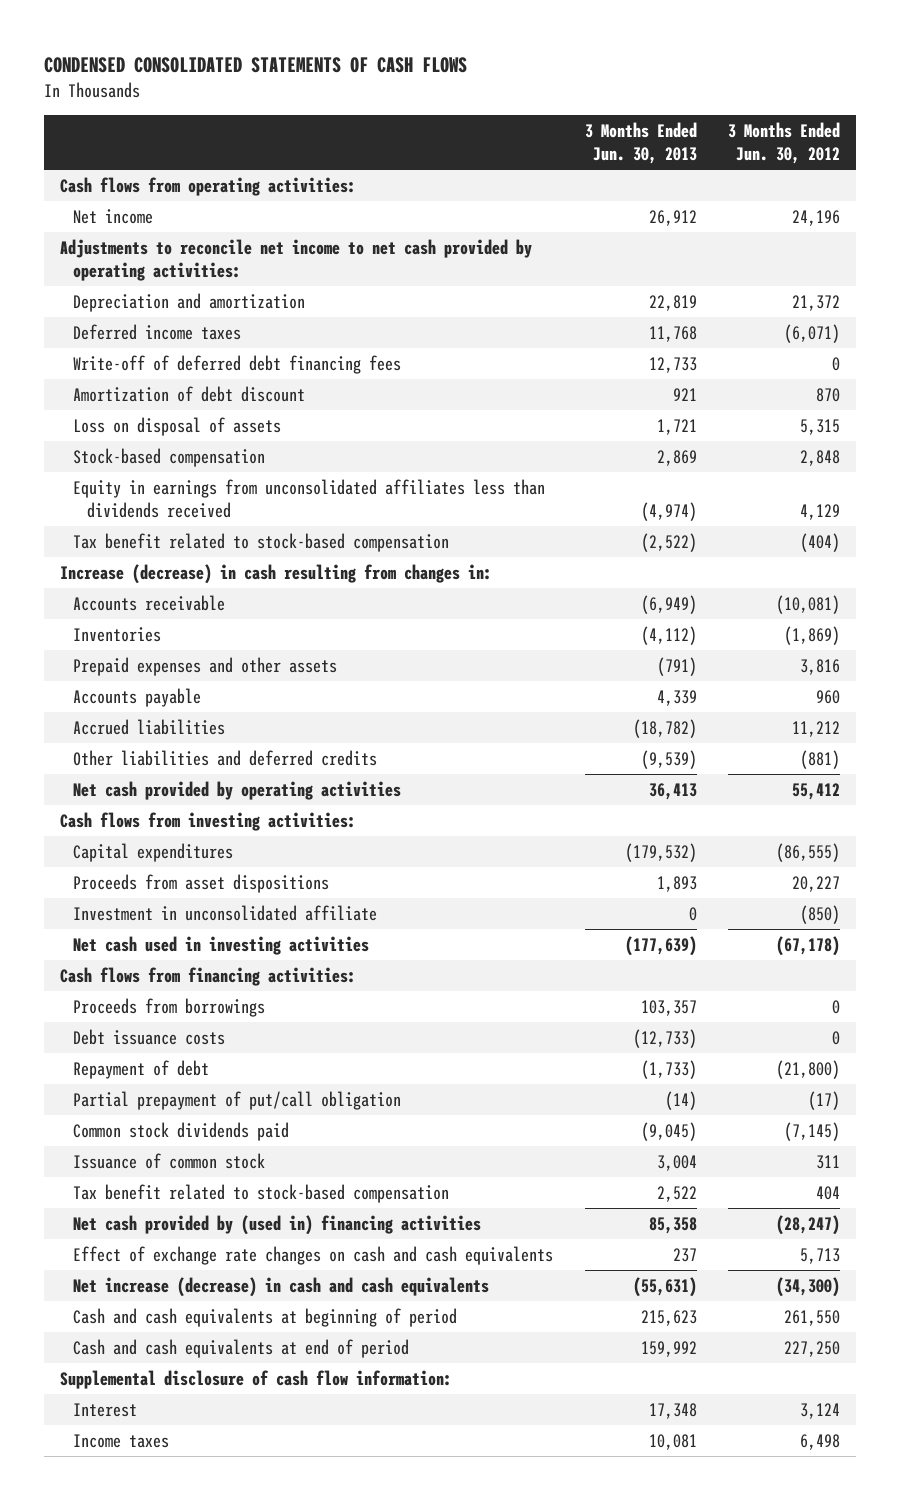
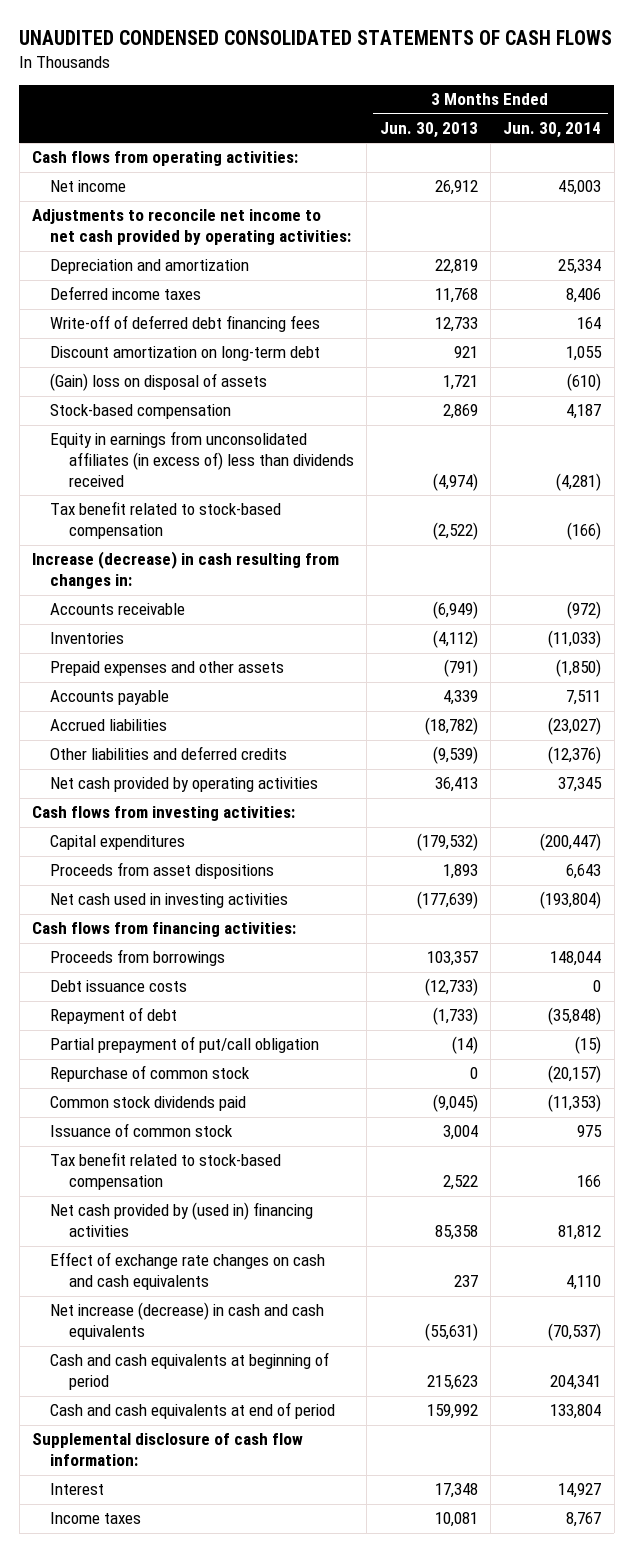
[44,57,468,74] CONDENSED CONSOLIDATED STATEMENTS OF CASH FLOWS -> [19,30,613,46] UNAUDITED CONDENSED CONSOLIDATED STATEMENTS OF CASH FLOWS
[728,122,841,165] 3 Months Ended Jun. 30, 2012 -> none
none -> [503,122,602,139] Jun. 30, 2014
[73,385,306,402] Amortization of debt discount -> [50,346,321,362] Discount amortization on long-term debt
[73,416,282,436] Loss on disposal of assets -> [50,373,268,392] (Gain) loss on disposal of assets
[73,478,546,519] Equity in earnings from unconsolidated affiliates less than dividends received -> [50,431,354,487] Equity in earnings from unconsolidated affiliates (in excess of) less than dividends received
[73,904,378,921] Investment in unconsolidated affiliate -> none
none -> [50,1065,251,1083] Repurchase of common stock

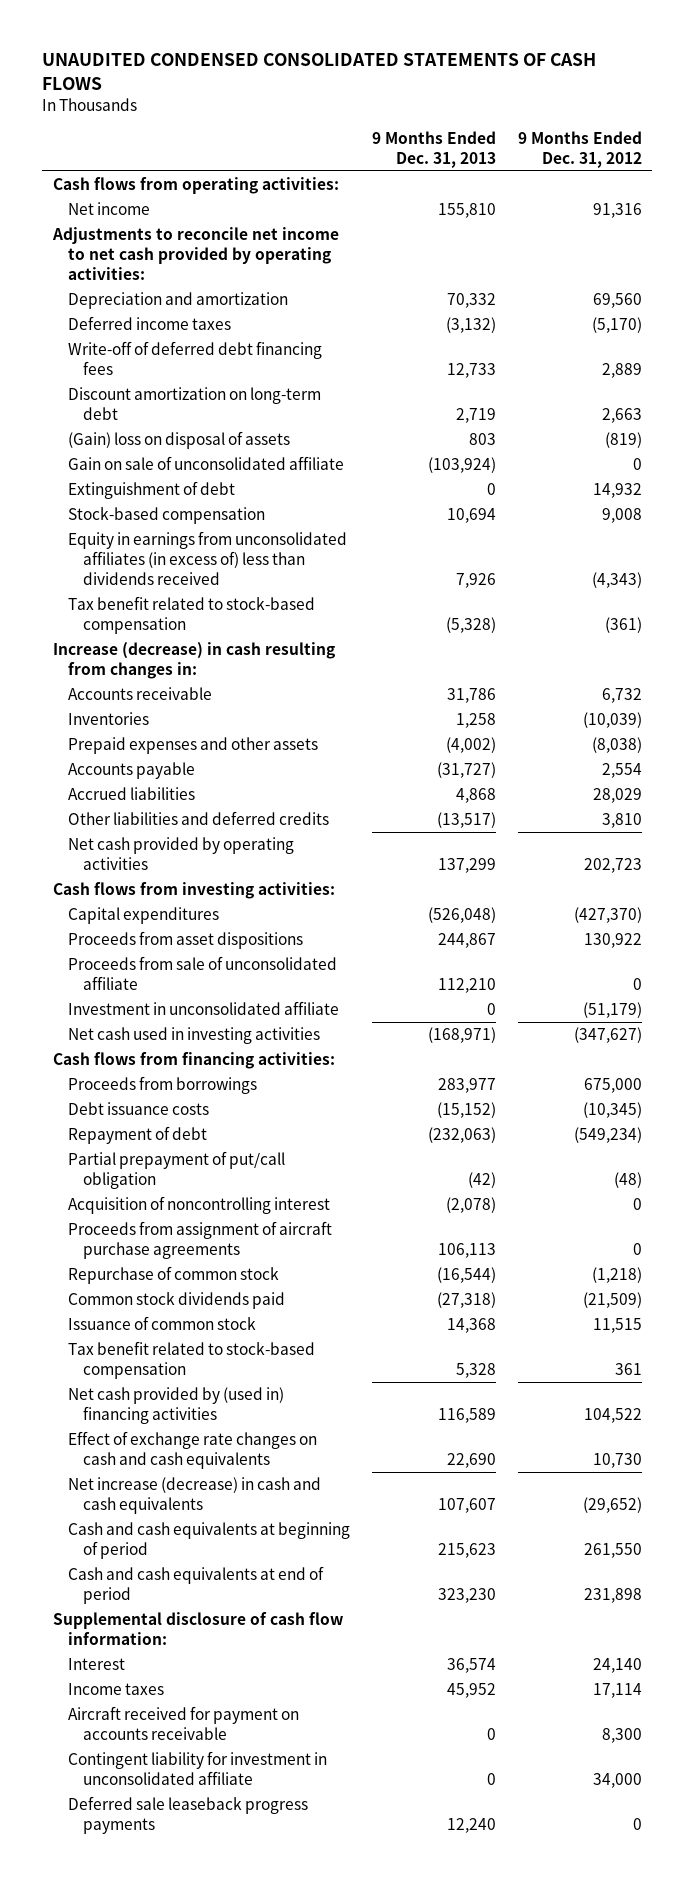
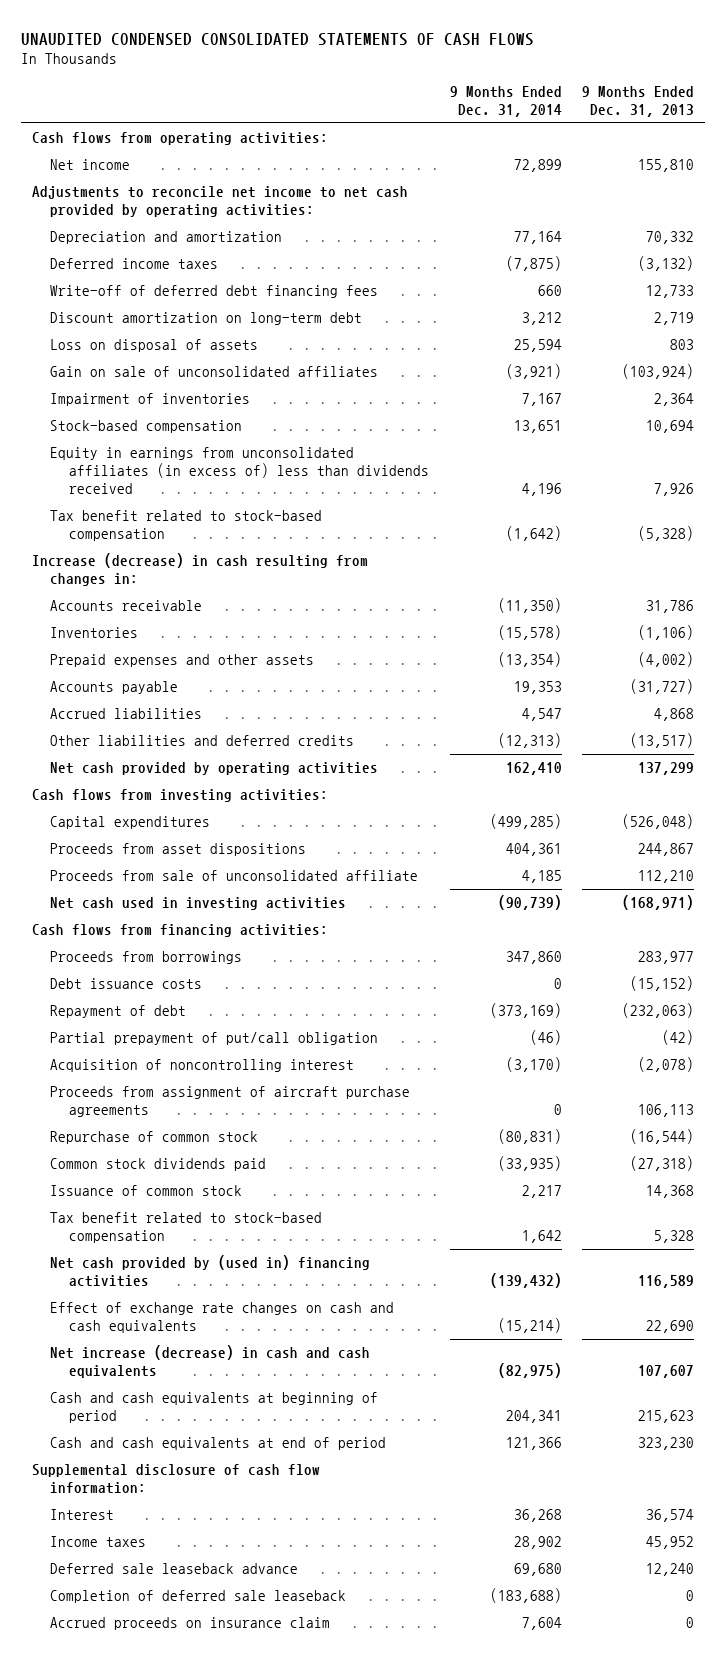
[517,131,642,168] 9 Months Ended Dec. 31, 2012 -> none
none -> [449,86,562,117] 9 Months Ended Dec. 31, 2014
[68,481,236,500] Extinguishment of debt -> none
[68,431,291,450] (Gain) loss on disposal of assets -> [50,339,259,353] Loss on disposal of assets
[68,456,345,471] Gain on sale of unconsolidated affiliate -> [50,366,379,378] Gain on sale of unconsolidated affiliates
none -> [50,393,251,407] Impairment of inventories
[455,713,496,729] 1,258 -> [638,625,695,641] (1,106)
[68,1001,340,1016] Investment in unconsolidated affiliate -> none
[68,1706,300,1740] Aircraft received for payment on accounts receivable -> none
[68,1751,328,1785] Contingent liability for investment in unconsolidated affiliate -> none
[68,1796,309,1834] Deferred sale leaseback progress payments -> [50,1563,299,1575] Deferred sale leaseback advance
none -> [50,1590,347,1604] Completion of deferred sale leaseback
none -> [50,1617,331,1631] Accrued proceeds on insurance claim

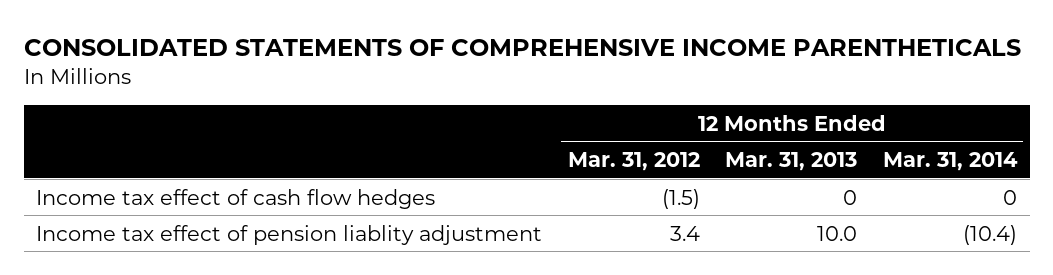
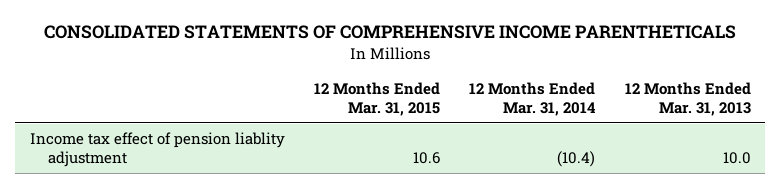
[567,152,700,172] Mar. 31, 2012 -> none
none -> [313,82,440,117] 12 Months Ended Mar. 31, 2015
[36,188,436,209] Income tax effect of cash flow hedges -> none

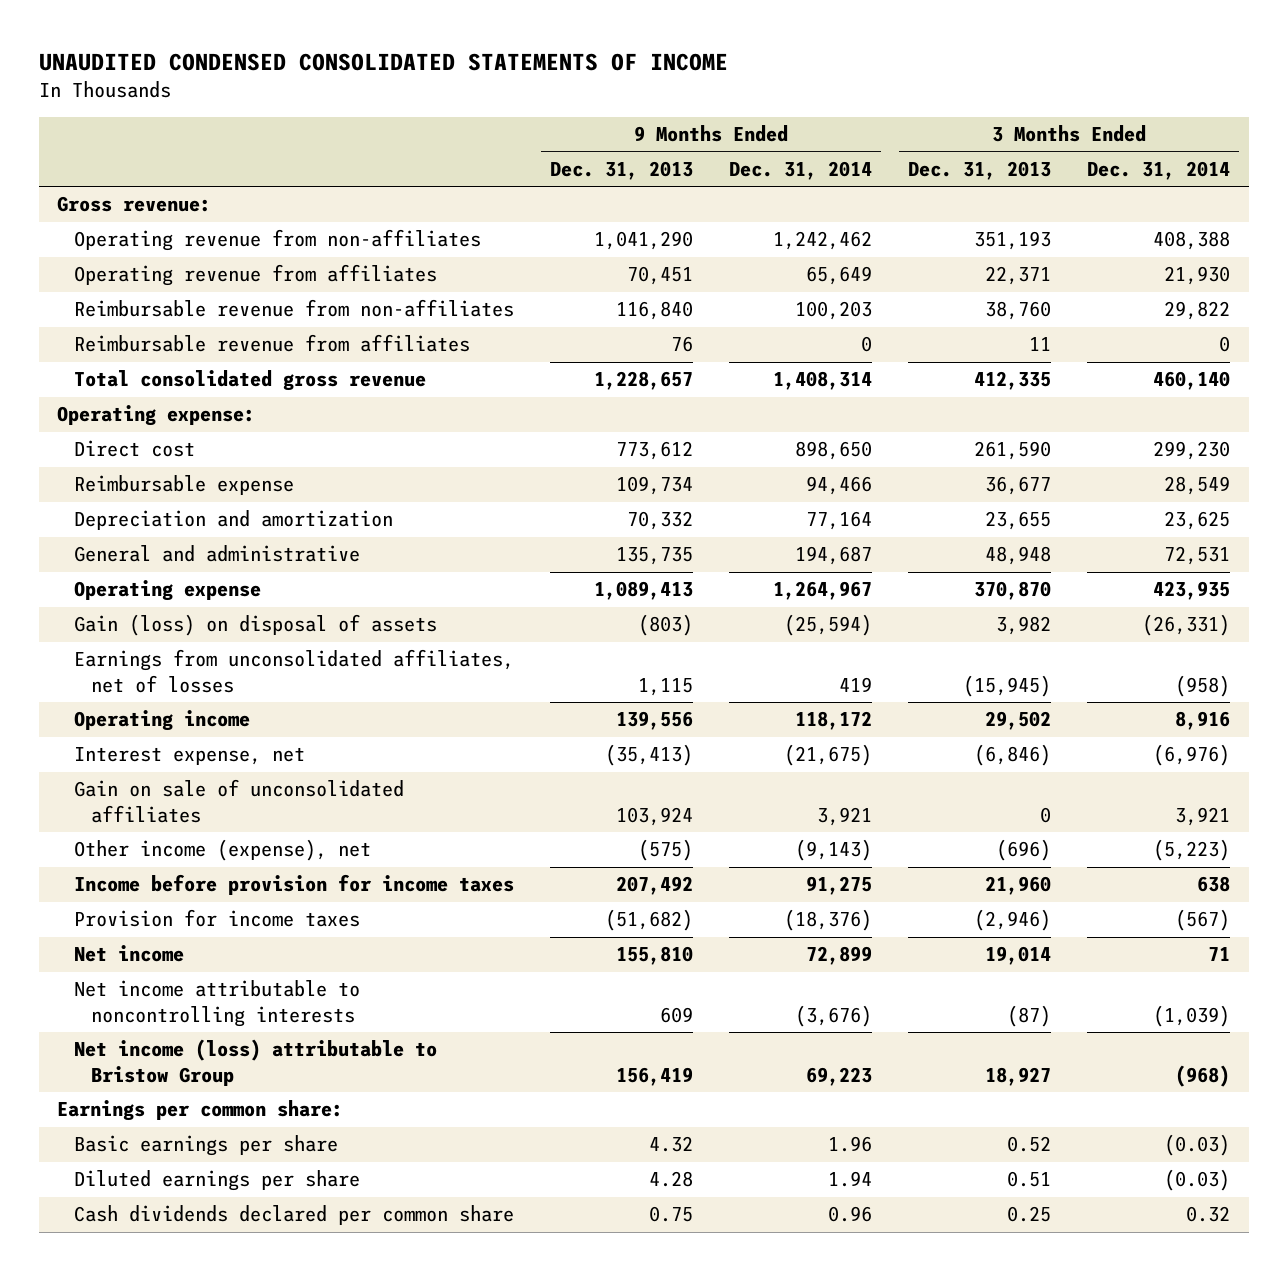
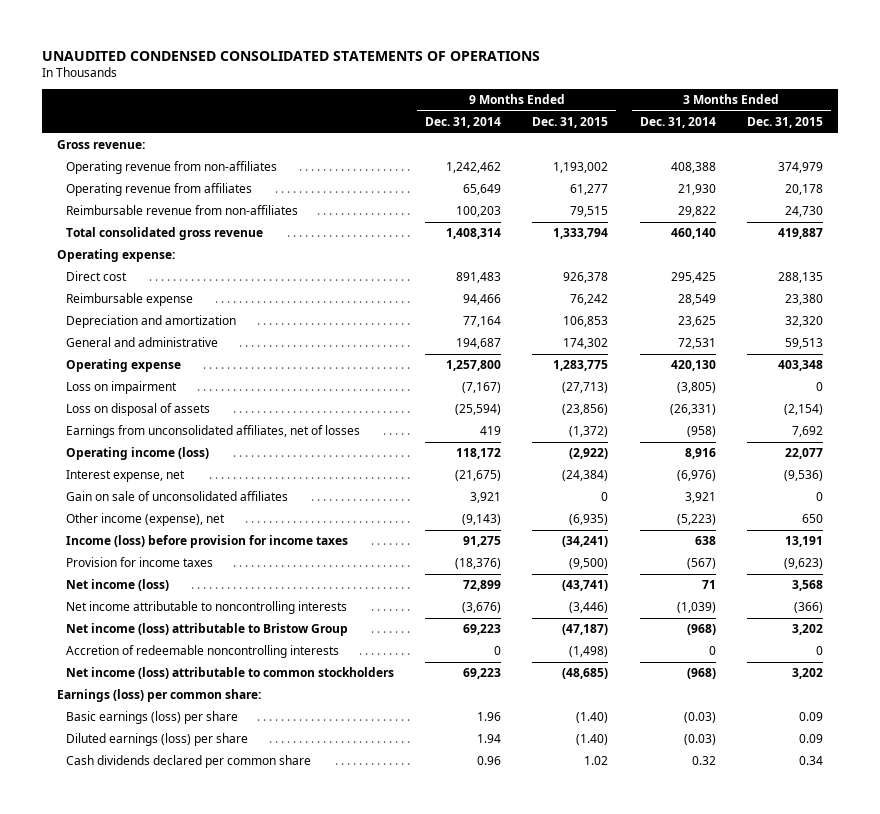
[39,53,729,72] UNAUDITED CONDENSED CONSOLIDATED STATEMENTS OF INCOME -> [41,50,540,61] UNAUDITED CONDENSED CONSOLIDATED STATEMENTS OF OPERATIONS
[550,161,694,181] Dec. 31, 2013 -> none
[908,161,1052,181] Dec. 31, 2013 -> none
none -> [532,117,609,129] Dec. 31, 2015
none -> [746,117,823,129] Dec. 31, 2015
[74,334,471,353] Reimbursable revenue from affiliates -> none
[795,441,873,461] 898,650 -> [456,272,502,284] 891,483
[1153,441,1231,461] 299,230 -> [670,272,716,284] 295,425
[773,581,873,601] 1,264,967 -> [446,360,502,372] 1,257,800
[1153,581,1231,601] 423,935 -> [670,360,716,372] 420,130
none -> [66,381,178,395] Loss on impairment
[74,614,438,637] Gain (loss) on disposal of assets -> [66,403,211,417] Loss on disposal of assets
[74,710,251,732] Operating income -> [66,447,210,461] Operating income (loss)
[74,874,515,896] Income before provision for income taxes -> [66,535,349,549] Income (loss) before provision for income taxes
[74,945,185,963] Net income -> [66,579,170,592] Net income (loss)
none -> [66,645,340,659] Accretion of redeemable noncontrolling interests
none -> [66,667,395,680] Net income (loss) attributable to common stockholders
[57,1100,344,1122] Earnings per common share: -> [57,689,262,703] Earnings (loss) per common share:
[74,1135,339,1157] Basic earnings per share -> [66,711,239,725] Basic earnings (loss) per share
[74,1170,361,1192] Diluted earnings per share -> [66,733,249,747] Diluted earnings (loss) per share

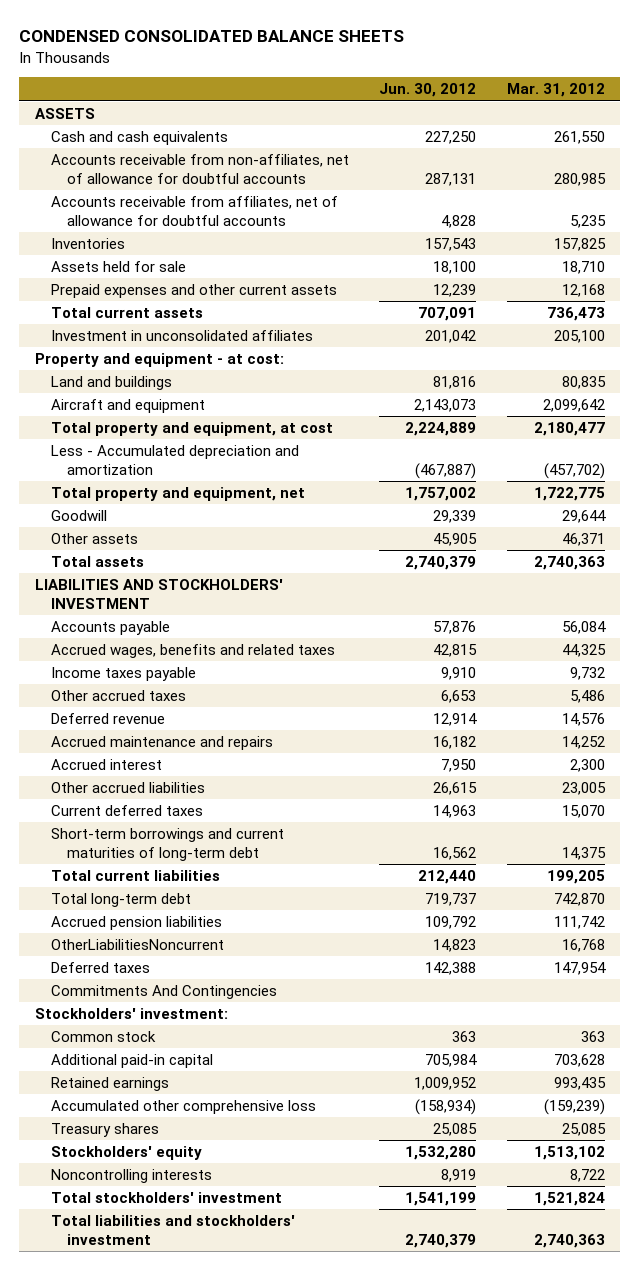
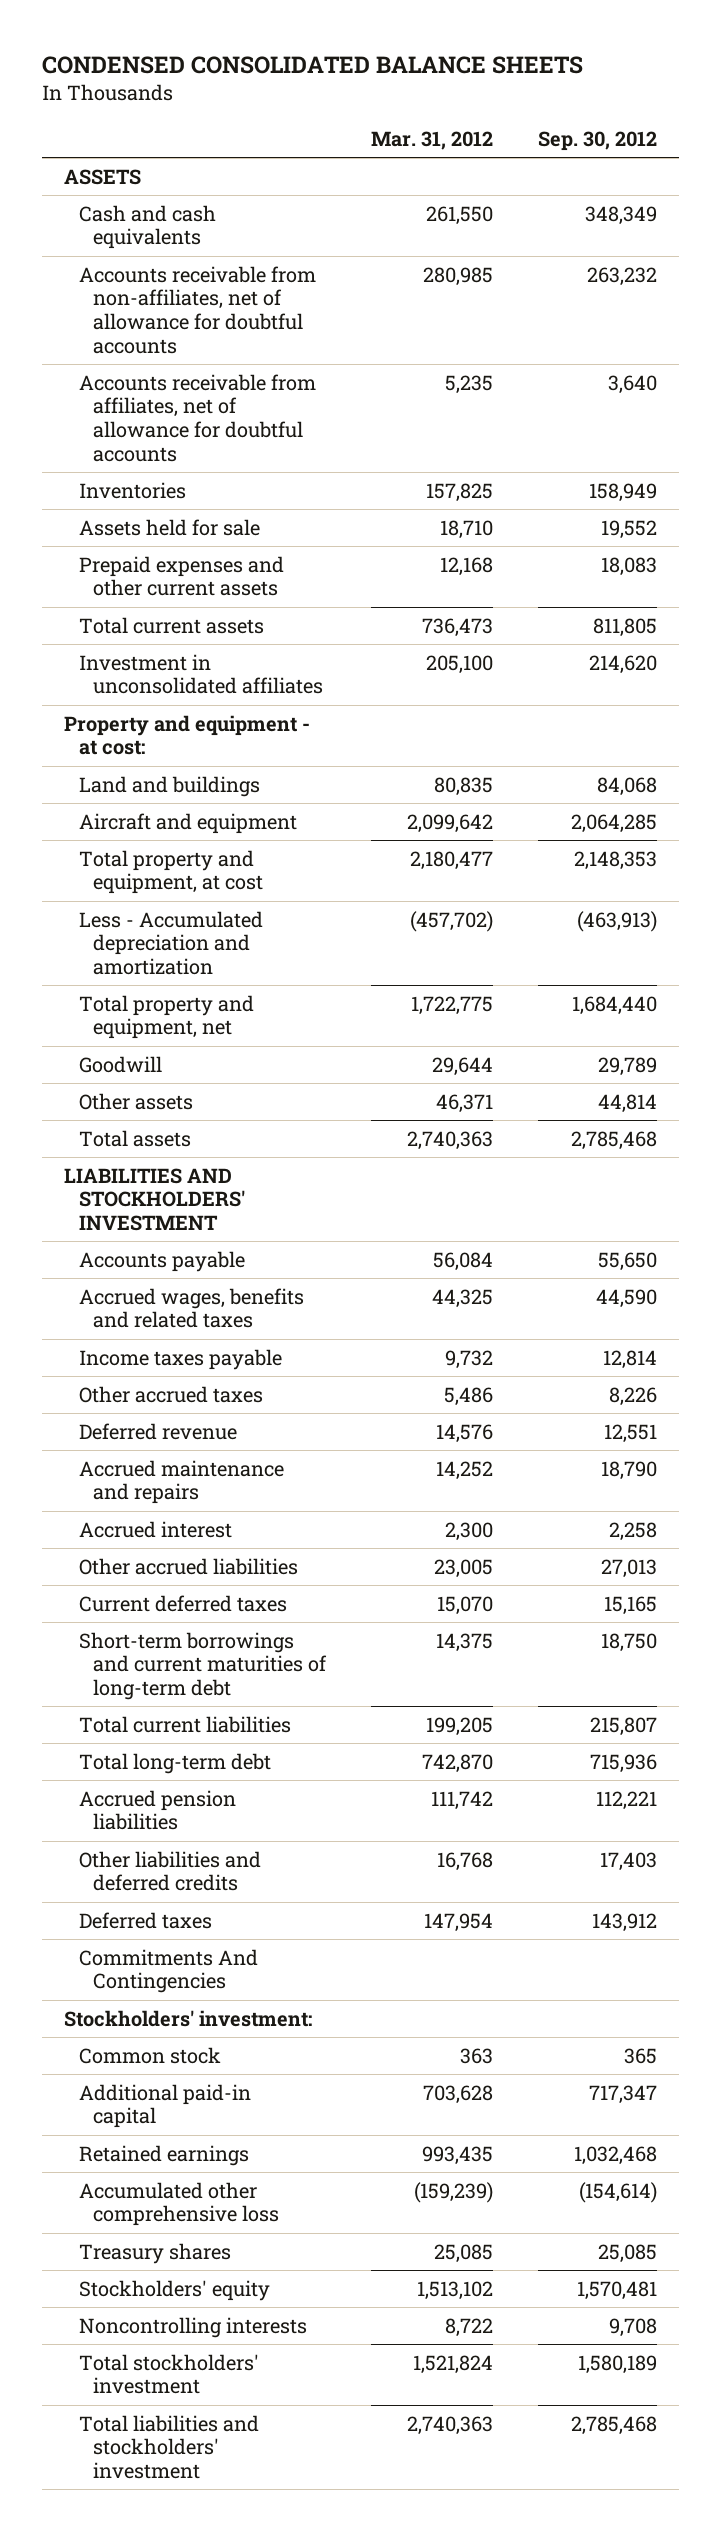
[379,83,477,98] Jun. 30, 2012 -> none
none -> [537,130,657,151] Sep. 30, 2012
[50,938,224,950] OtherLiabilitiesNoncurrent -> [78,1850,261,1892] Other liabilities and deferred credits

